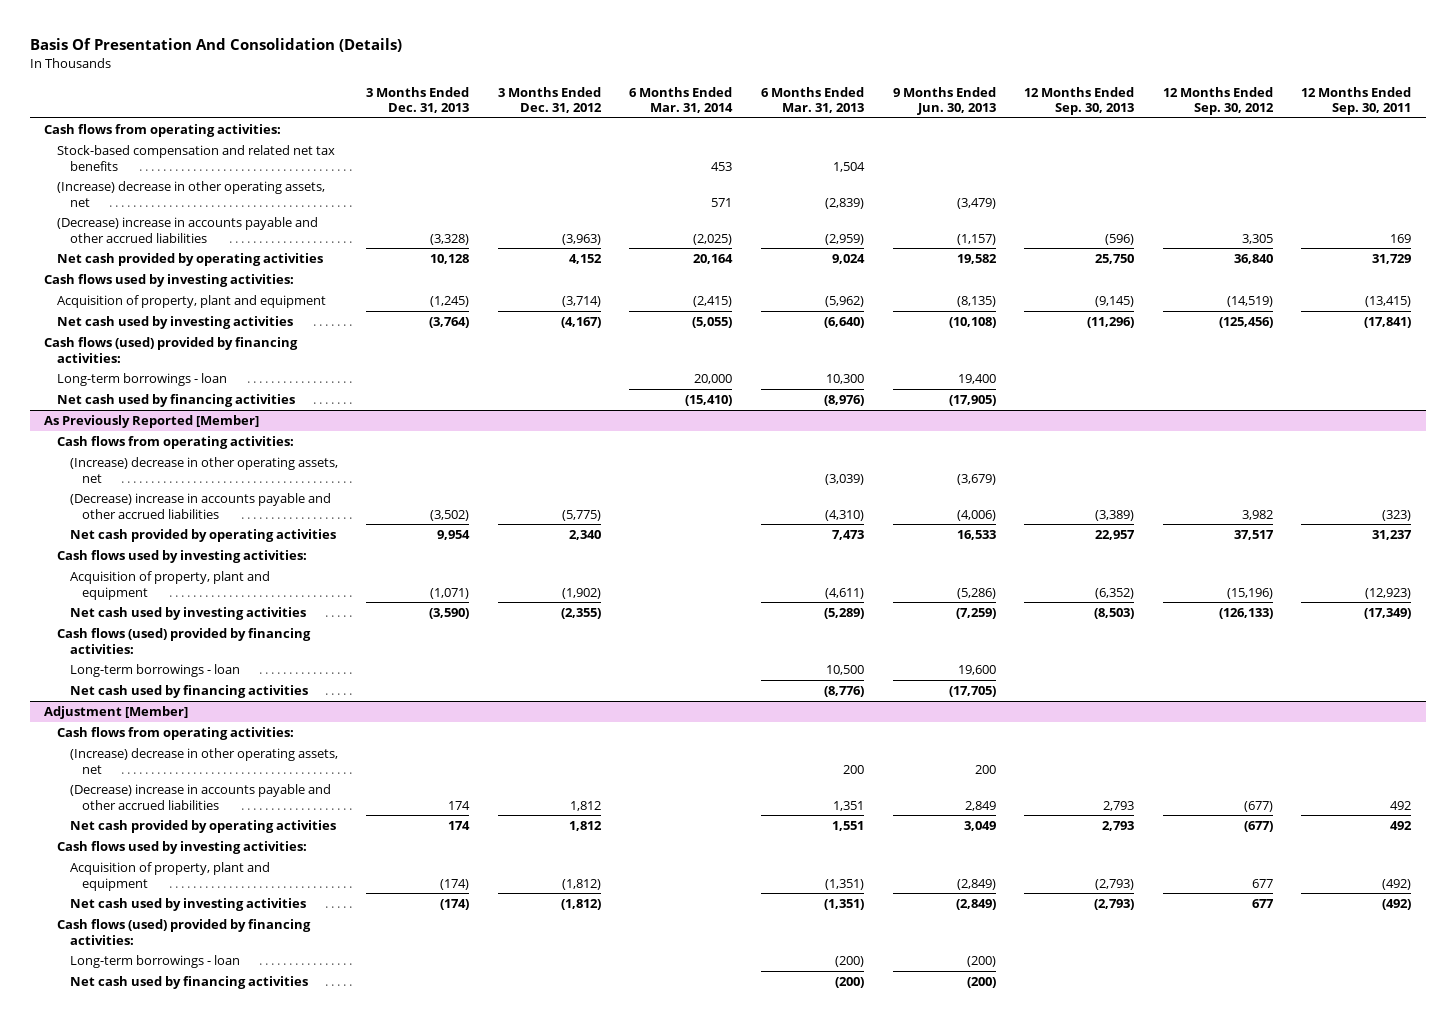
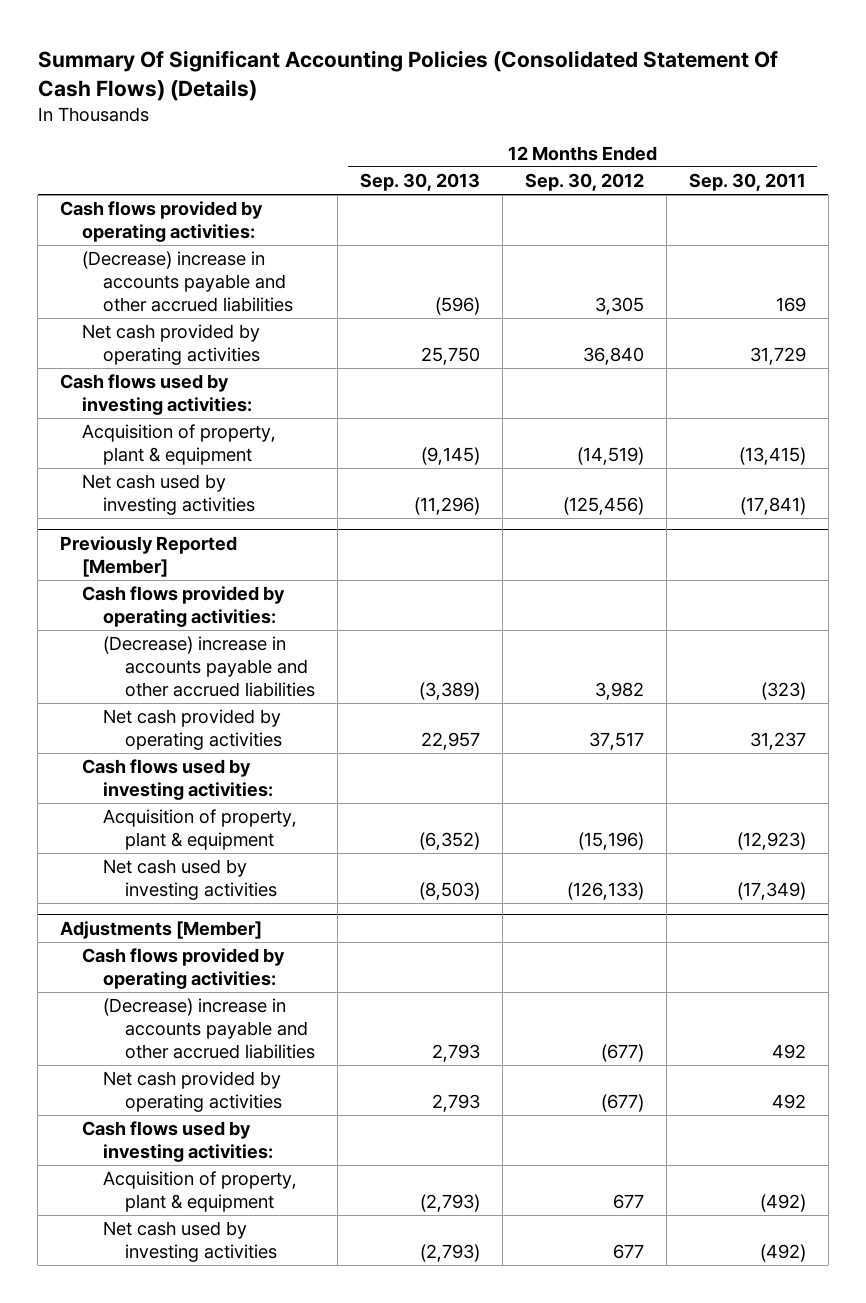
[29,38,402,53] Basis Of Presentation And Consolidation (Details) -> [37,49,778,101] Summary Of Significant Accounting Policies (Consolidated Statement Of Cash Flows) (Details)
[366,86,470,114] 3 Months Ended Dec. 31, 2013 -> none
[497,86,602,114] 3 Months Ended Dec. 31, 2012 -> none
[629,86,734,114] 6 Months Ended Mar. 31, 2014 -> none
[760,86,864,114] 6 Months Ended Mar. 31, 2013 -> none
[892,86,996,116] 9 Months Ended Jun. 30, 2013 -> none
[56,144,335,171] Stock-based compensation and related net tax benefits -> none
[56,180,325,207] (Increase) decrease in other operating assets, net -> none
[44,123,282,137] Cash flows from operating activities: -> [60,201,264,243] Cash flows provided by operating activities:
[56,294,326,308] Acquisition of property, plant and equipment -> [81,424,276,466] Acquisition of property, plant & equipment
[44,336,299,363] Cash flows (used) provided by financing activities: -> none
[56,372,227,386] Long-term borrowings - loan -> none
[56,393,295,407] Net cash used by financing activities -> none
[69,456,338,483] (Increase) decrease in other operating assets, net -> none
[44,414,260,428] As Previously Reported [Member] -> [60,535,238,577] Previously Reported [Member]
[56,435,294,449] Cash flows from operating activities: -> [81,586,285,628] Cash flows provided by operating activities:
[69,570,270,600] Acquisition of property, plant and equipment -> [103,809,298,851] Acquisition of property, plant & equipment
[56,627,311,654] Cash flows (used) provided by financing activities: -> none
[69,663,240,677] Long-term borrowings - loan -> none
[69,684,308,698] Net cash used by financing activities -> none
[69,747,338,774] (Increase) decrease in other operating assets, net -> none
[44,705,189,719] Adjustment [Member] -> [60,920,263,939] Adjustments [Member]
[56,726,294,740] Cash flows from operating activities: -> [81,948,285,990] Cash flows provided by operating activities:
[69,861,270,891] Acquisition of property, plant and equipment -> [103,1171,298,1213] Acquisition of property, plant & equipment
[56,918,311,945] Cash flows (used) provided by financing activities: -> none
[69,954,240,968] Long-term borrowings - loan -> none
[69,975,308,989] Net cash used by financing activities -> none

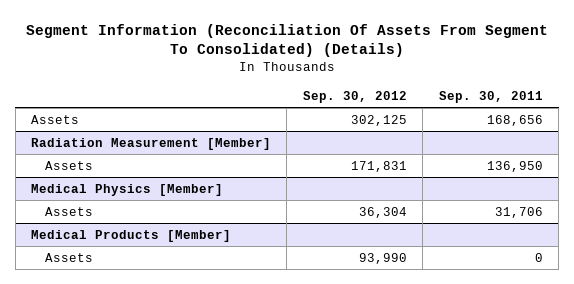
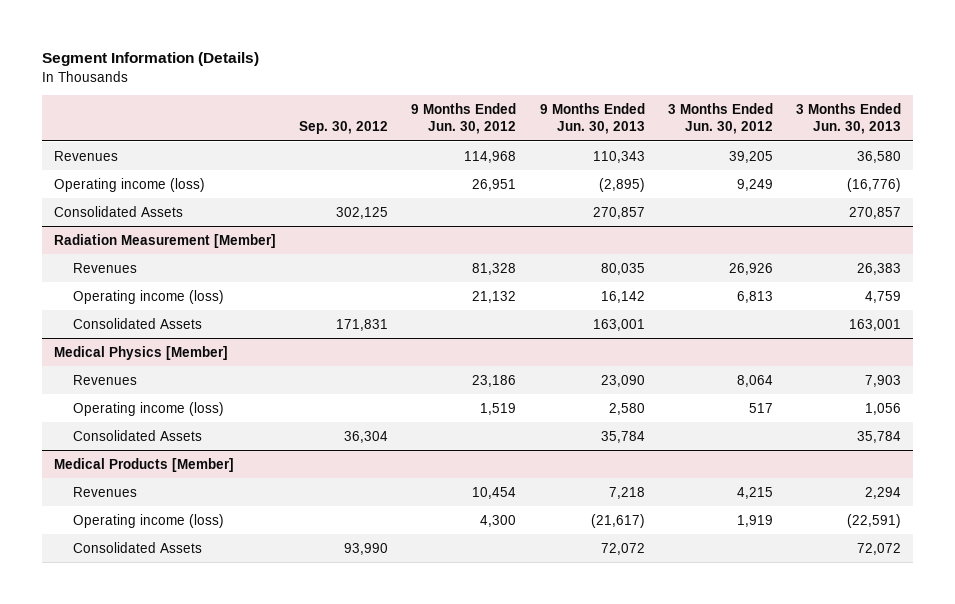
[25,23,548,58] Segment Information (Reconciliation Of Assets From Segment To Consolidated) (Details) -> [41,52,259,67] Segment Information (Details)
[438,90,543,103] Sep. 30, 2011 -> none
none -> [411,102,517,135] 9 Months Ended Jun. 30, 2012
none -> [539,102,645,135] 9 Months Ended Jun. 30, 2013
none -> [667,102,773,135] 3 Months Ended Jun. 30, 2012
none -> [796,102,902,135] 3 Months Ended Jun. 30, 2013
none -> [53,150,118,161] Revenues
none -> [53,177,205,192] Operating income (loss)
[31,114,80,124] Assets -> [53,205,183,217] Consolidated Assets
none -> [73,262,138,273] Revenues
none -> [73,289,225,304] Operating income (loss)
[44,160,93,170] Assets -> [73,317,203,329] Consolidated Assets
none -> [73,374,138,385] Revenues
none -> [73,401,225,416] Operating income (loss)
[44,206,93,216] Assets -> [73,429,203,441] Consolidated Assets
none -> [73,486,138,497] Revenues
none -> [73,513,225,528] Operating income (loss)
[44,252,93,262] Assets -> [73,541,203,553] Consolidated Assets

